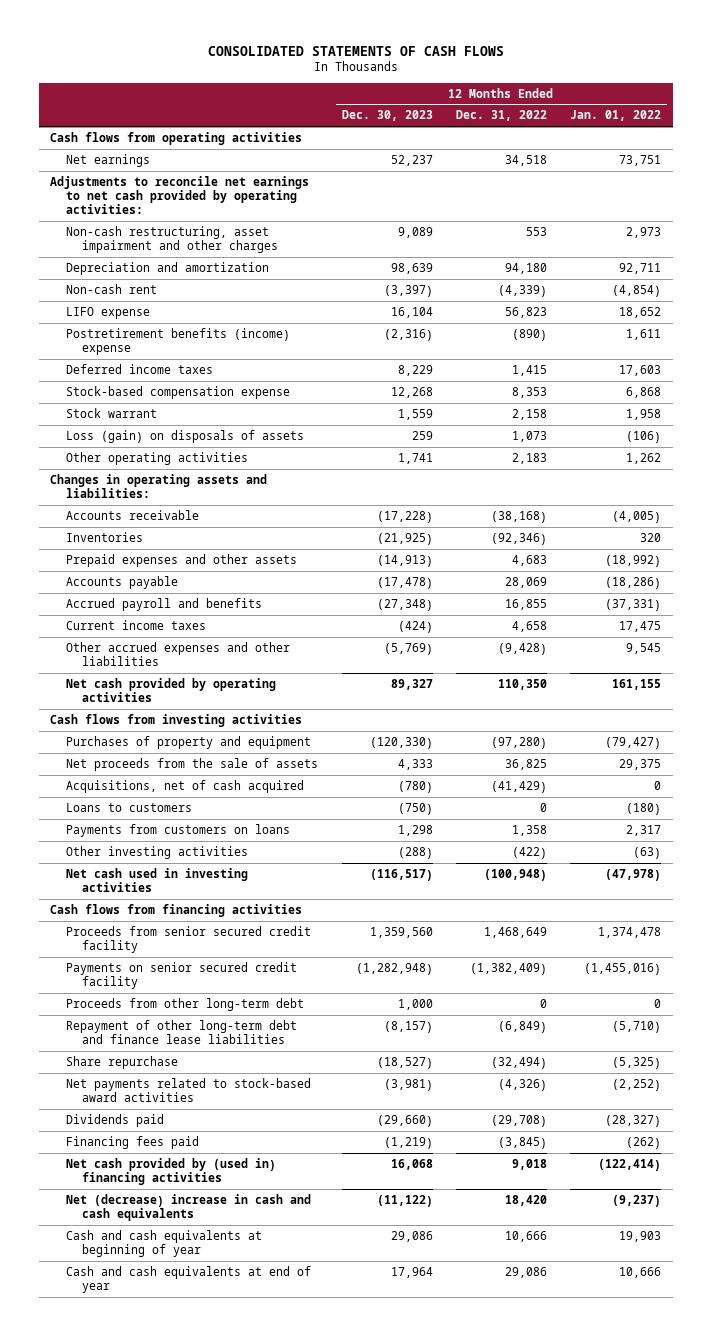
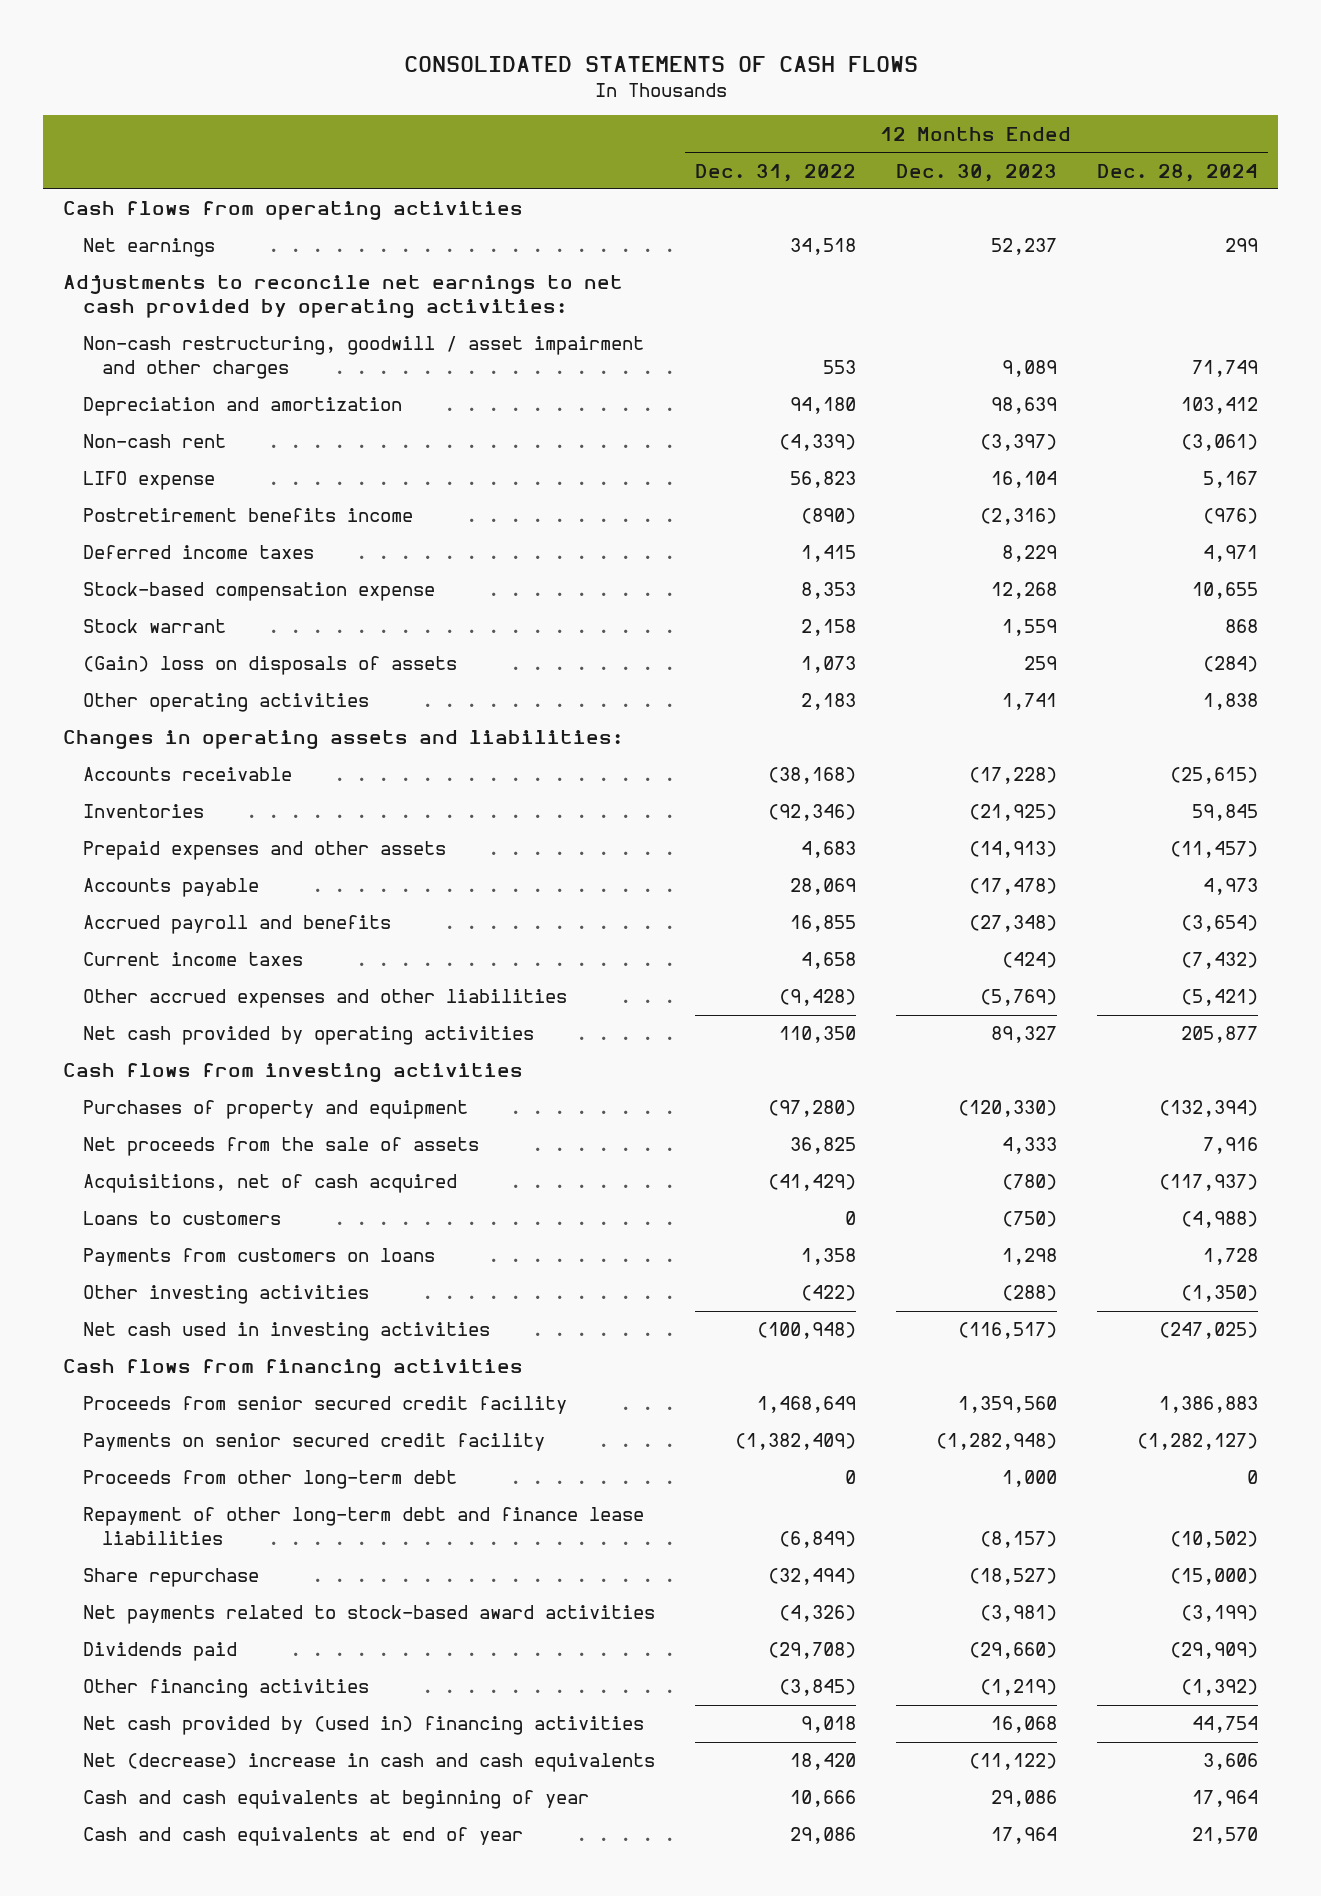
[570,110,662,122] Jan. 01, 2022 -> none
none -> [1096,163,1258,182] Dec. 28, 2024
[66,225,278,254] Non-cash restructuring, asset impairment and other charges -> [82,336,644,380] Non-cash restructuring, goodwill / asset impairment and other charges
[66,327,291,356] Postretirement benefits (income) expense -> [82,508,413,523] Postretirement benefits income
[66,429,305,443] Loss (gain) on disposals of assets -> [82,656,457,676] (Gain) loss on disposals of assets
[66,1135,200,1149] Financing fees paid -> [82,1679,369,1699] Other financing activities

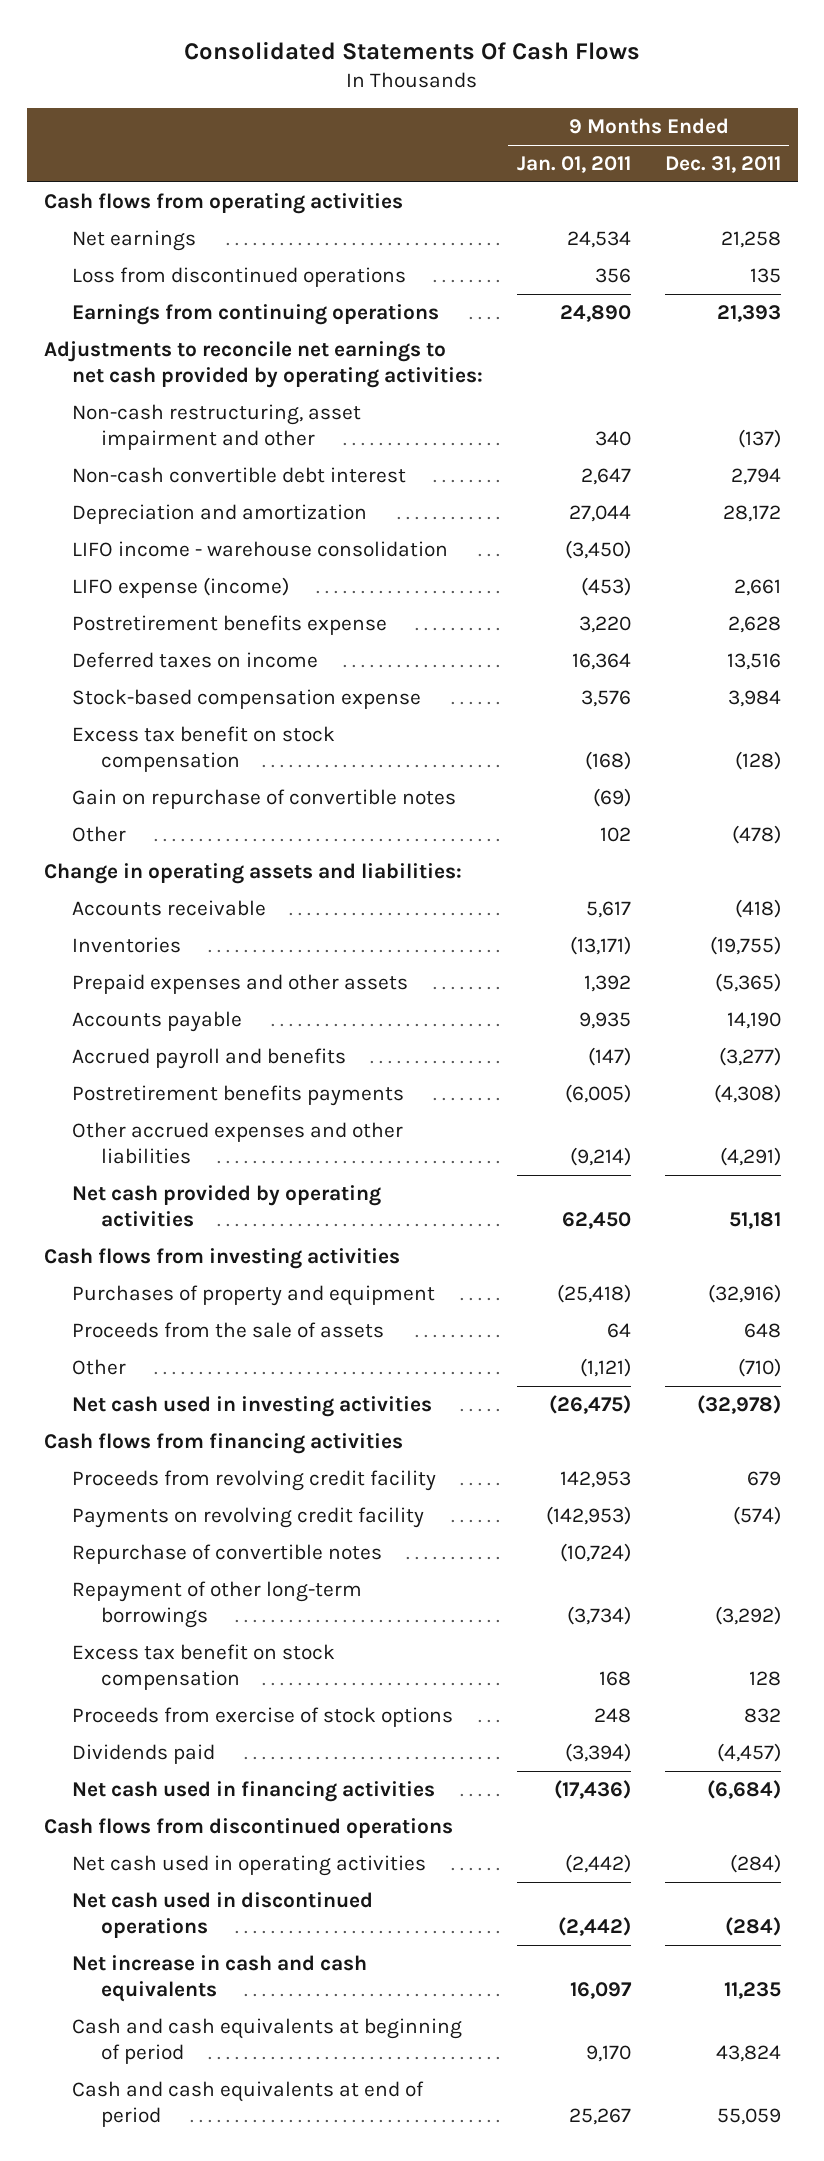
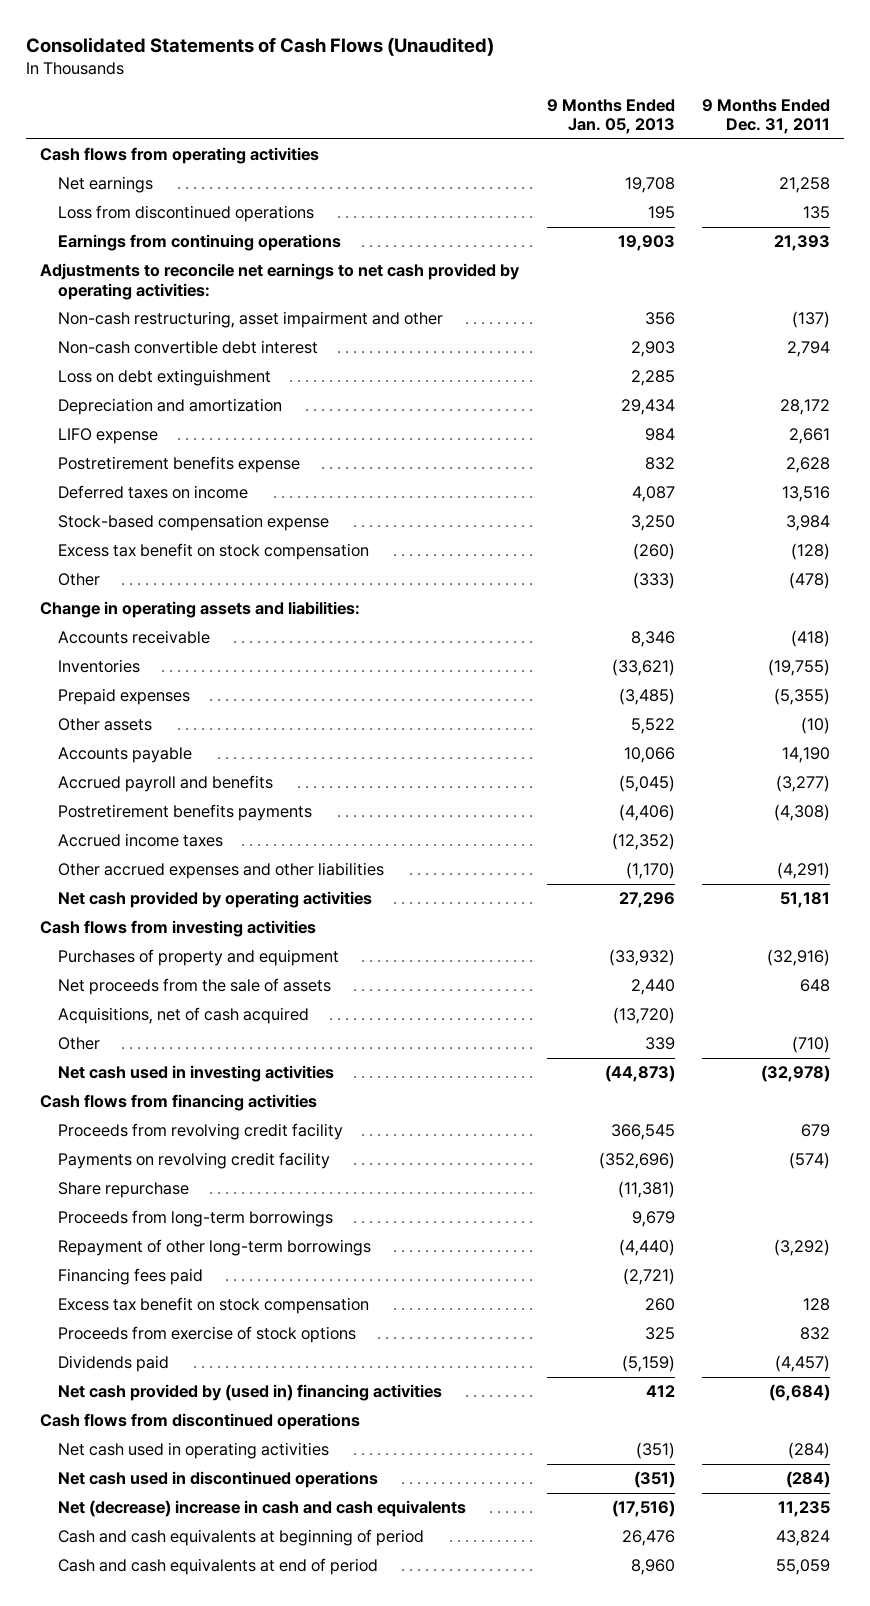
[184,41,641,61] Consolidated Statements Of Cash Flows -> [26,36,495,56] Consolidated Statements of Cash Flows (Unaudited)
[516,155,631,173] Jan. 01, 2011 -> none
none -> [546,98,675,134] 9 Months Ended Jan. 05, 2013
none -> [57,369,271,387] Loss on debt extinguishment
[72,540,449,557] LIFO income - warehouse consolidation -> none
[72,576,290,598] LIFO expense (income) -> [57,428,158,445] LIFO expense
[72,788,457,809] Gain on repurchase of convertible notes -> none
[72,973,409,994] Prepaid expenses and other assets -> none
none -> [57,688,190,706] Prepaid expenses
none -> [57,718,152,732] Other assets
none -> [57,833,223,848] Accrued income taxes
[72,1321,385,1338] Proceeds from the sale of assets -> [57,978,331,996] Net proceeds from the sale of assets
none -> [57,1007,309,1025] Acquisitions, net of cash acquired
[72,1543,383,1564] Repurchase of convertible notes -> none
none -> [57,1182,189,1199] Share repurchase
none -> [57,1210,333,1228] Proceeds from long-term borrowings
none -> [57,1268,203,1286] Financing fees paid
[72,1780,436,1802] Net cash used in financing activities -> [57,1384,442,1402] Net cash provided by (used in) financing activities
[72,1954,368,2002] Net increase in cash and cash equivalents -> [57,1500,466,1518] Net (decrease) increase in cash and cash equivalents

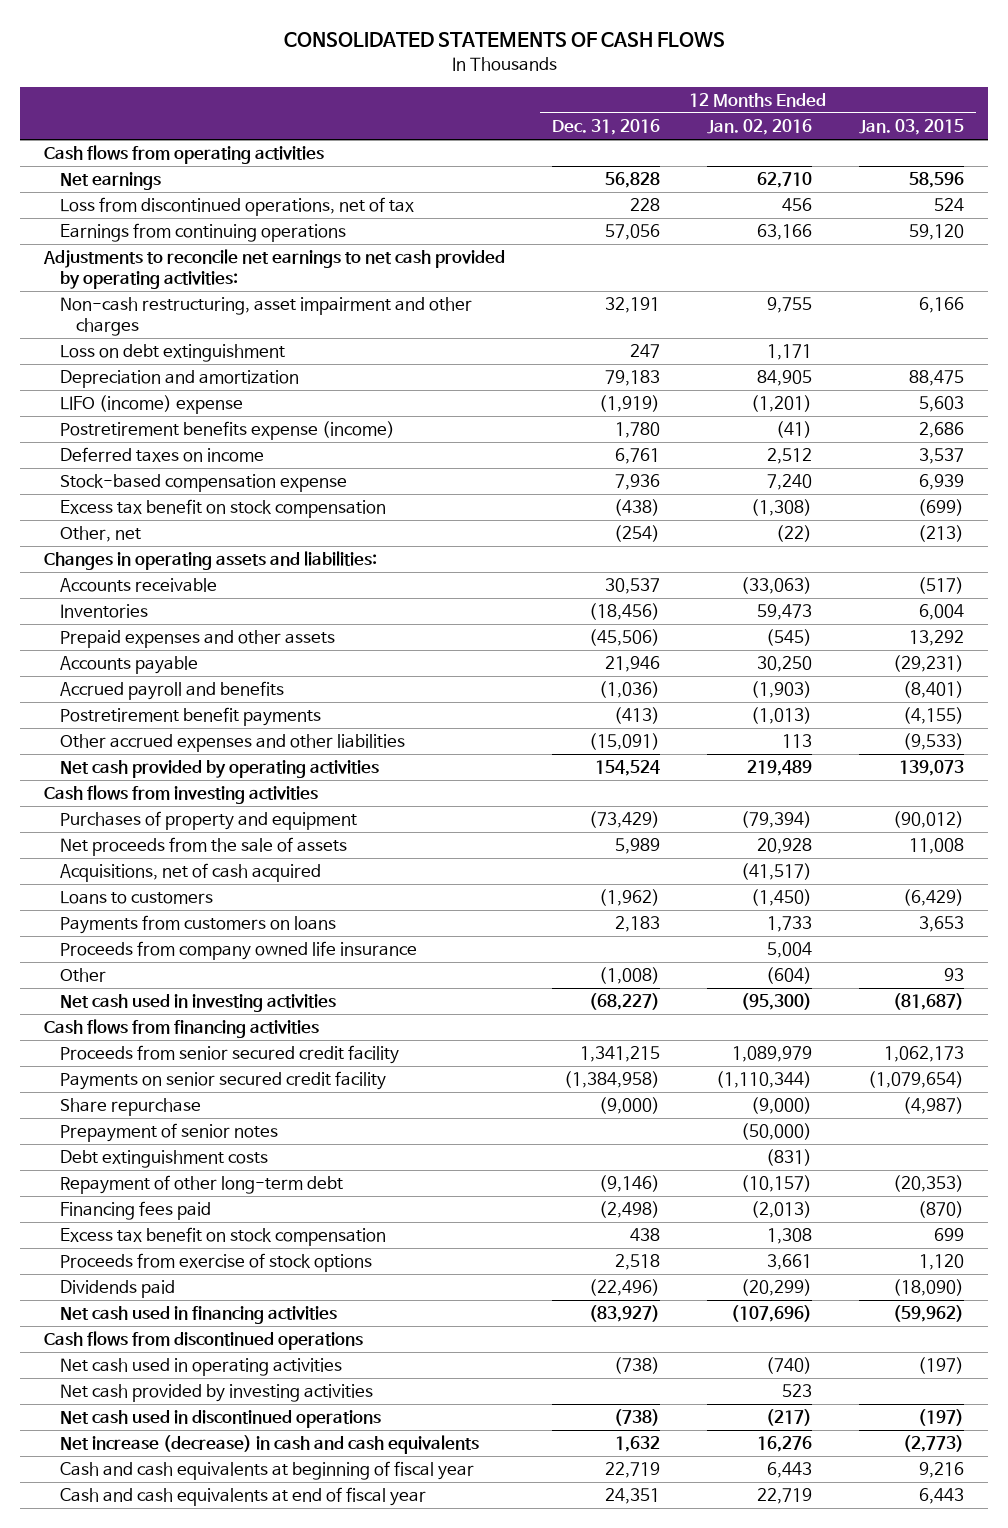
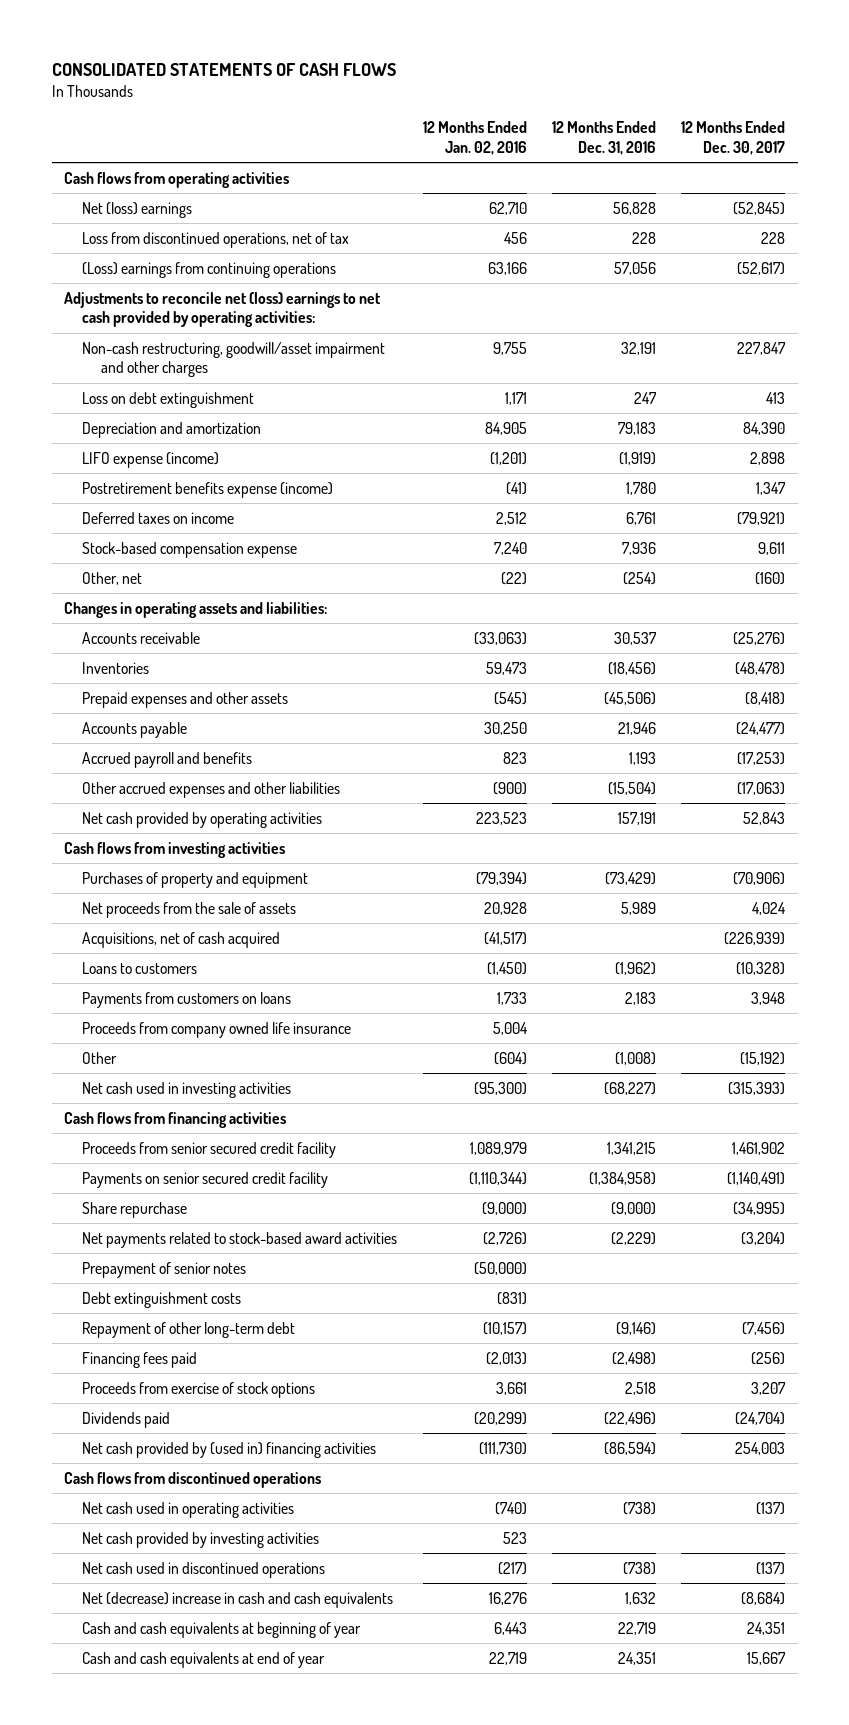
[859,119,965,136] Jan. 03, 2015 -> none
none -> [681,121,786,155] 12 Months Ended Dec. 30, 2017
[59,172,161,191] Net earnings -> [82,201,193,218] Net (loss) earnings
[59,223,346,243] Earnings from continuing operations -> [82,261,337,278] (Loss) earnings from continuing operations
[43,249,506,289] Adjustments to reconcile net earnings to net cash provided by operating activities: -> [64,291,382,328] Adjustments to reconcile net (loss) earnings to net cash provided by operating activities:
[59,297,472,336] Non-cash restructuring, asset impairment and other charges -> [82,341,386,378] Non-cash restructuring, goodwill/asset impairment and other charges
[59,395,243,415] LIFO (income) expense -> [82,451,220,468] LIFO expense (income)
[59,499,386,519] Excess tax benefit on stock compensation -> none
[59,707,321,727] Postretirement benefit payments -> none
[599,681,661,699] (1,036) -> [628,751,656,765] 1,193
[751,681,813,699] (1,903) -> [502,751,527,764] 823
[589,733,661,751] (15,091) -> [607,781,656,795] (15,504)
[782,734,813,749] 113 -> [492,781,527,795] (900)
[595,760,661,777] 154,524 -> [617,811,656,825] 157,191
[747,760,813,777] 219,489 -> [475,811,527,825] 223,523
none -> [82,1231,398,1248] Net payments related to stock-based award activities
[59,1227,386,1247] Excess tax benefit on stock compensation -> none
[59,1306,337,1325] Net cash used in financing activities -> [82,1441,377,1458] Net cash provided by (used in) financing activities
[589,1305,661,1323] (83,927) -> [603,1441,656,1455] (86,594)
[731,1305,813,1323] (107,696) -> [478,1441,527,1455] (111,730)
[59,1435,479,1455] Net increase (decrease) in cash and cash equivalents -> [82,1591,394,1608] Net (decrease) increase in cash and cash equivalents
[59,1461,474,1481] Cash and cash equivalents at beginning of fiscal year -> [82,1621,362,1638] Cash and cash equivalents at beginning of year
[59,1487,426,1507] Cash and cash equivalents at end of fiscal year -> [82,1651,326,1668] Cash and cash equivalents at end of year

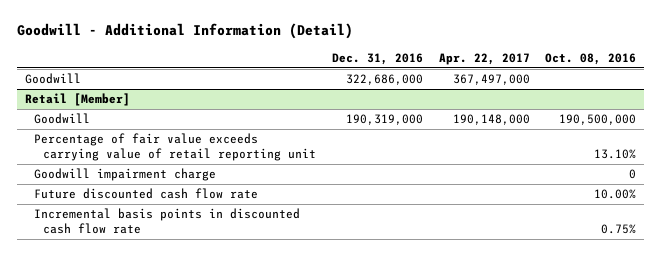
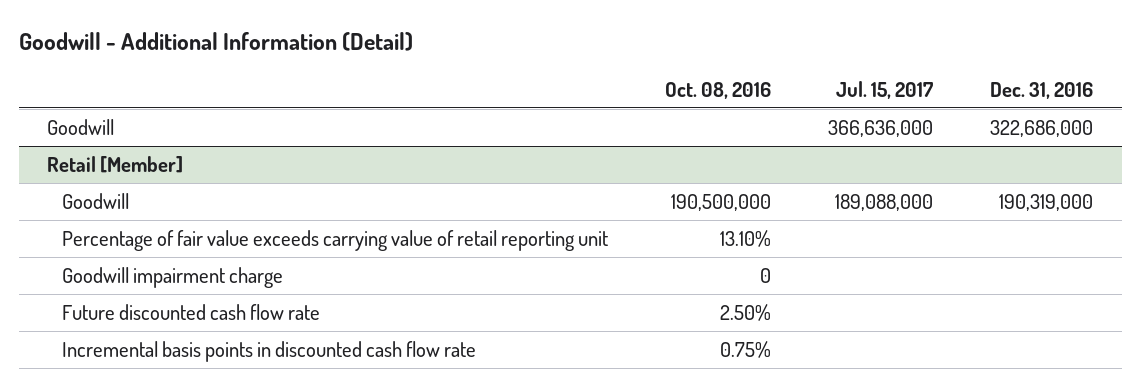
[438,52,530,65] Apr. 22, 2017 -> none
none -> [836,80,934,99] Jul. 15, 2017
[594,189,637,200] 10.00% -> [719,304,771,322] 2.50%

